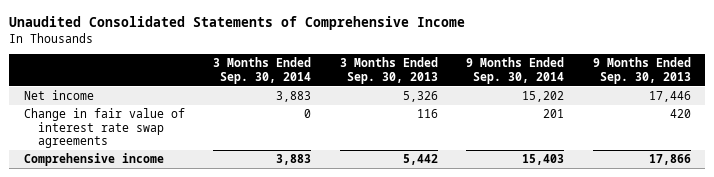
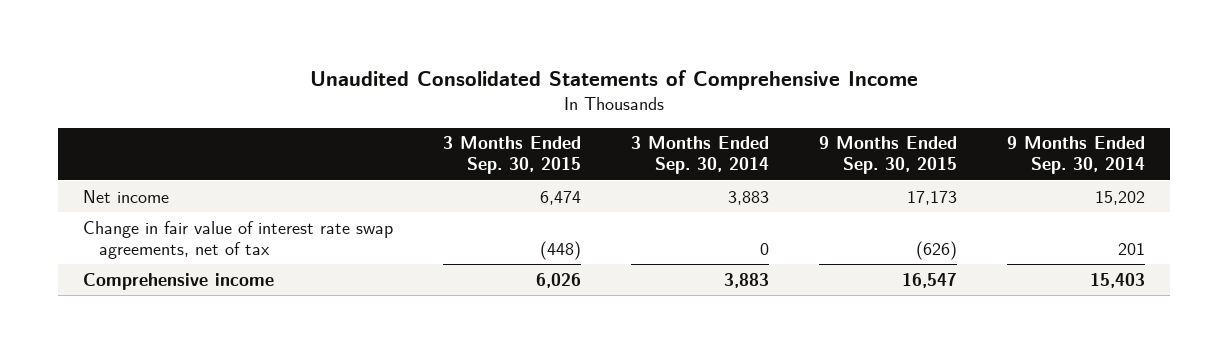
[339,57,438,84] 3 Months Ended Sep. 30, 2013 -> none
[592,57,691,84] 9 Months Ended Sep. 30, 2013 -> none
none -> [443,136,582,175] 3 Months Ended Sep. 30, 2015
none -> [819,136,958,175] 9 Months Ended Sep. 30, 2015
[23,107,185,149] Change in fair value of interest rate swap agreements -> [83,220,394,259] Change in fair value of interest rate swap agreements, net of tax

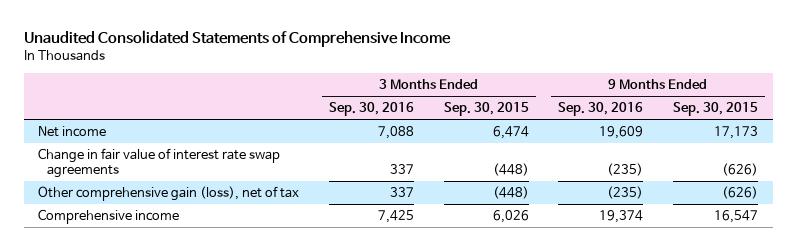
[631,136,770,175] 3 Months Ended Sep. 30, 2014 -> none
[1007,136,1146,175] 9 Months Ended Sep. 30, 2014 -> none
none -> [329,102,415,117] Sep. 30, 2016
none -> [558,102,644,117] Sep. 30, 2016
[83,220,394,259] Change in fair value of interest rate swap agreements, net of tax -> [38,148,281,178] Change in fair value of interest rate swap agreements
none -> [38,186,300,202] Other comprehensive gain (loss), net of tax

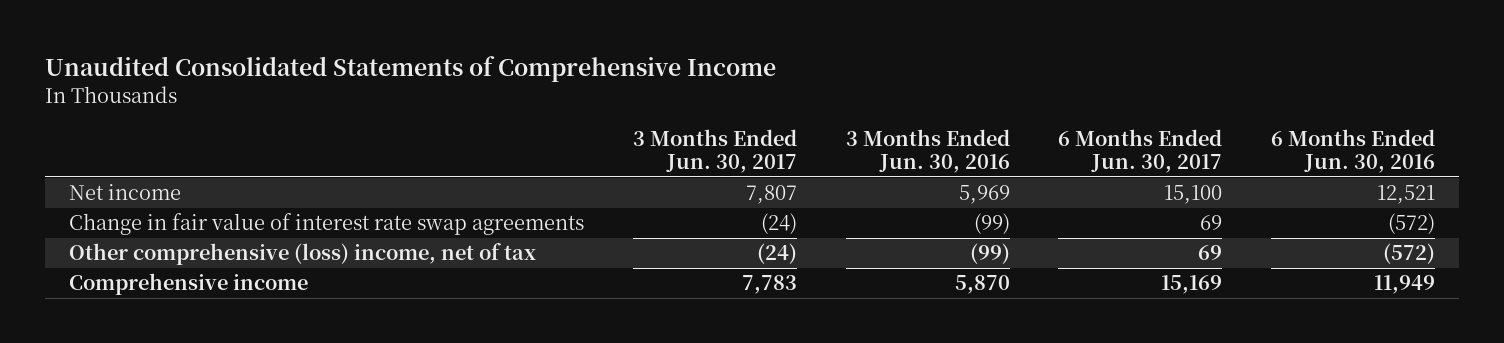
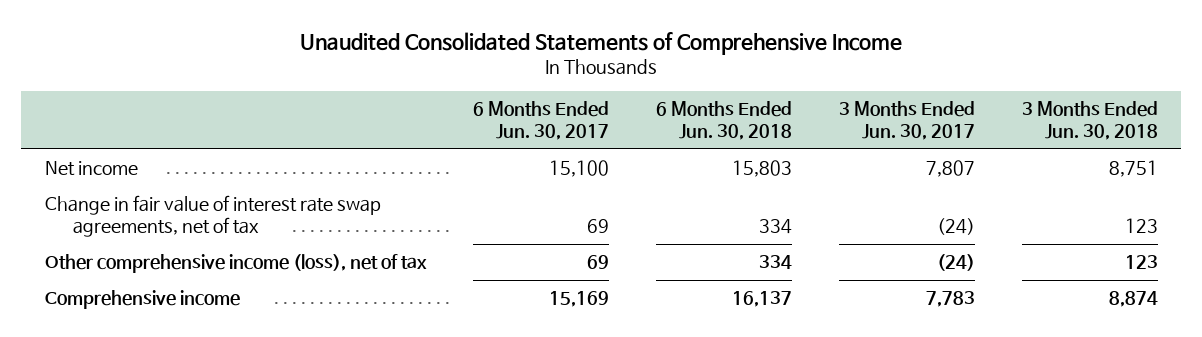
[845,128,1010,174] 3 Months Ended Jun. 30, 2016 -> none
[1270,128,1435,174] 6 Months Ended Jun. 30, 2016 -> none
none -> [656,101,793,141] 6 Months Ended Jun. 30, 2018
none -> [1021,101,1158,141] 3 Months Ended Jun. 30, 2018
[69,213,585,236] Change in fair value of interest rate swap agreements -> [44,195,381,238] Change in fair value of interest rate swap agreements, net of tax
[69,243,537,266] Other comprehensive (loss) income, net of tax -> [44,254,427,274] Other comprehensive income (loss), net of tax

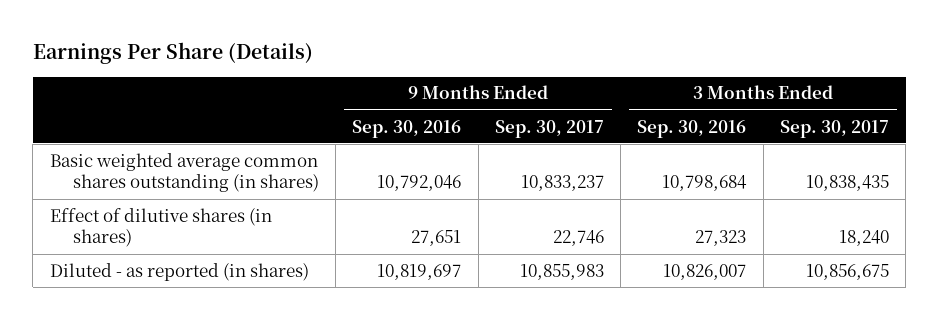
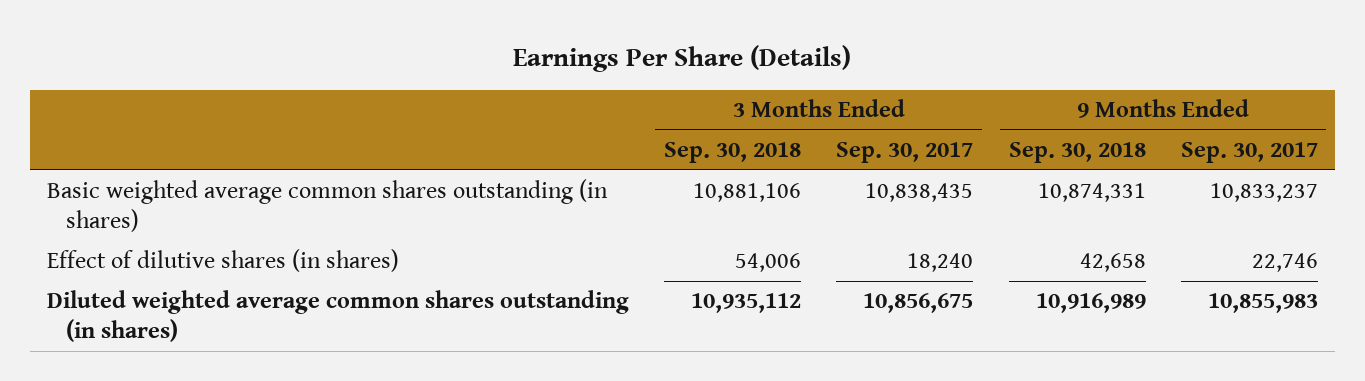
[352,119,462,138] Sep. 30, 2016 -> none
[637,119,747,138] Sep. 30, 2016 -> none
none -> [664,141,802,163] Sep. 30, 2018
none -> [1008,141,1146,163] Sep. 30, 2018
[49,262,309,281] Diluted - as reported (in shares) -> [47,290,630,343] Diluted weighted average common shares outstanding (in shares)

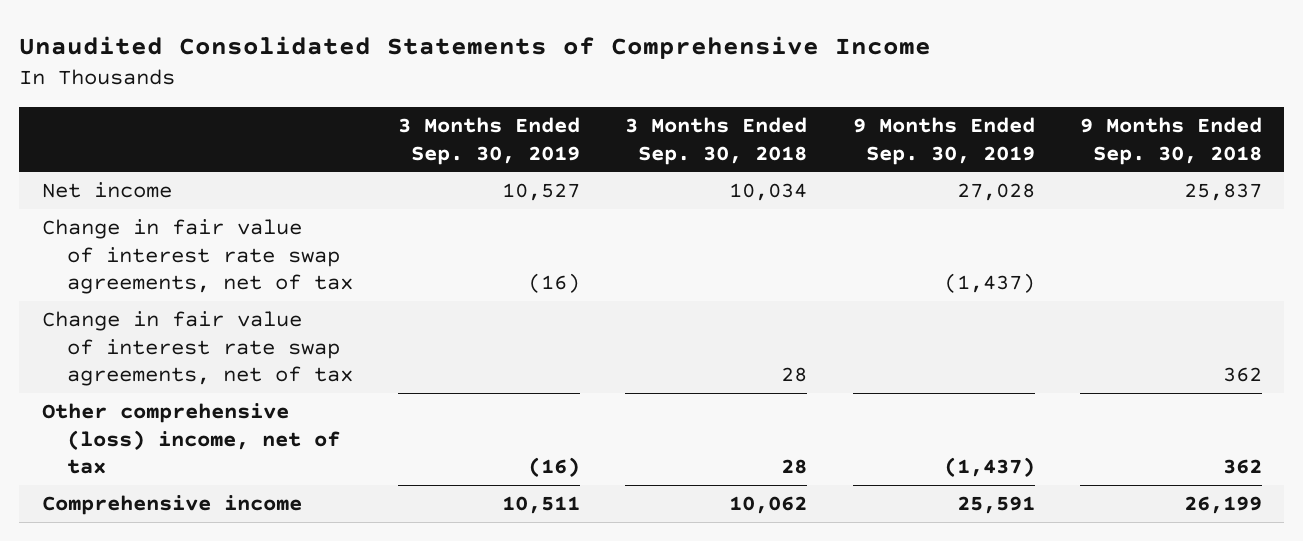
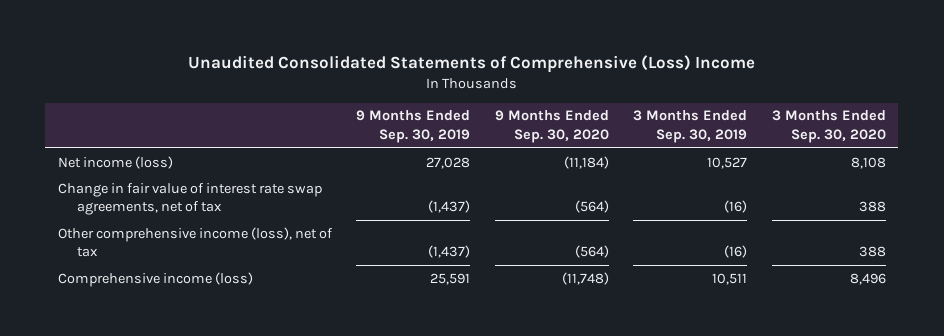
[18,35,931,59] Unaudited Consolidated Statements of Comprehensive Income -> [187,55,755,74] Unaudited Consolidated Statements of Comprehensive (Loss) Income
[625,117,808,165] 3 Months Ended Sep. 30, 2018 -> none
[1079,117,1262,165] 9 Months Ended Sep. 30, 2018 -> none
none -> [494,110,609,144] 9 Months Ended Sep. 30, 2020
none -> [772,110,887,144] 3 Months Ended Sep. 30, 2020
[41,182,172,199] Net income -> [57,155,173,169] Net income (loss)
[41,311,353,387] Change in fair value of interest rate swap agreements, net of tax -> none
[41,403,340,475] Other comprehensive (loss) income, net of tax -> [57,226,333,258] Other comprehensive income (loss), net of tax
[41,495,302,516] Comprehensive income -> [57,271,253,287] Comprehensive income (loss)

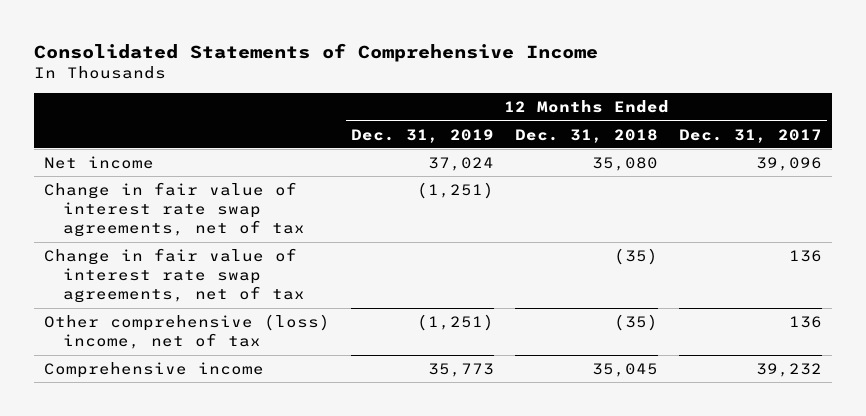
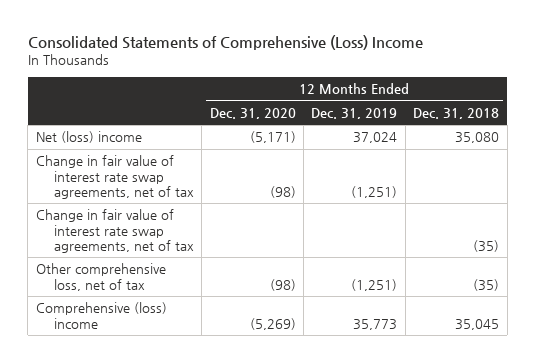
[33,42,598,62] Consolidated Statements of Comprehensive Income -> [27,35,423,51] Consolidated Statements of Comprehensive (Loss) Income
[678,128,822,143] Dec. 31, 2017 -> none
none -> [209,107,296,119] Dec. 31, 2020
[44,155,155,169] Net income -> [35,131,142,144] Net (loss) income
[44,313,331,350] Other comprehensive (loss) income, net of tax -> [35,263,166,291] Other comprehensive loss, net of tax
[44,361,265,378] Comprehensive income -> [35,302,167,329] Comprehensive (loss) income

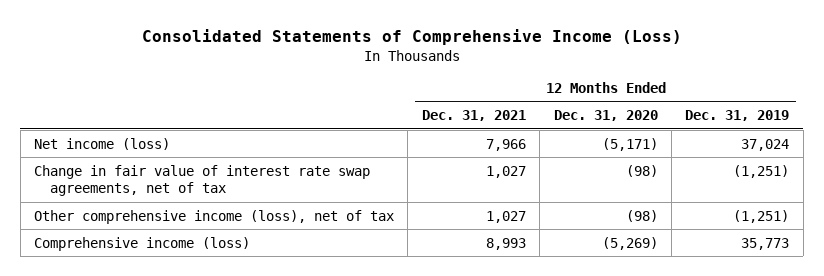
[27,35,423,51] Consolidated Statements of Comprehensive (Loss) Income -> [141,28,682,45] Consolidated Statements of Comprehensive Income (Loss)
[413,107,500,119] Dec. 31, 2018 -> none
none -> [421,110,526,122] Dec. 31, 2021
[35,131,142,144] Net (loss) income -> [34,137,171,150] Net income (loss)
[35,209,194,254] Change in fair value of interest rate swap agreements, net of tax -> none
[35,263,166,291] Other comprehensive loss, net of tax -> [34,209,395,224] Other comprehensive income (loss), net of tax
[35,302,167,329] Comprehensive (loss) income -> [34,236,251,251] Comprehensive income (loss)

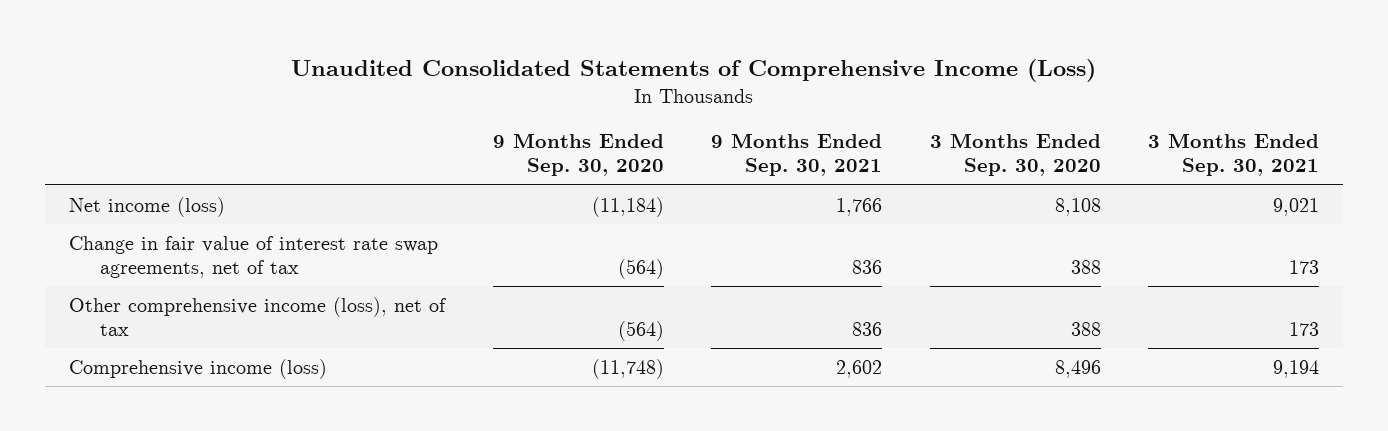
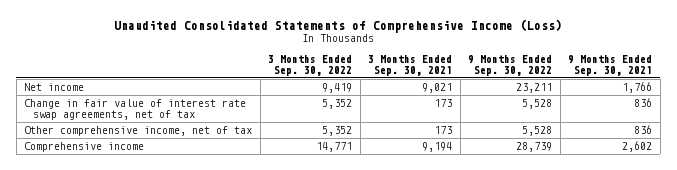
[492,133,664,177] 9 Months Ended Sep. 30, 2020 -> none
[929,133,1101,177] 3 Months Ended Sep. 30, 2020 -> none
none -> [268,55,353,76] 3 Months Ended Sep. 30, 2022
none -> [468,55,553,76] 9 Months Ended Sep. 30, 2022
[69,196,226,217] Net income (loss) -> [24,83,85,92] Net income
[69,296,448,336] Other comprehensive income (loss), net of tax -> [24,126,253,137] Other comprehensive income, net of tax
[69,358,328,379] Comprehensive income (loss) -> [24,142,145,153] Comprehensive income

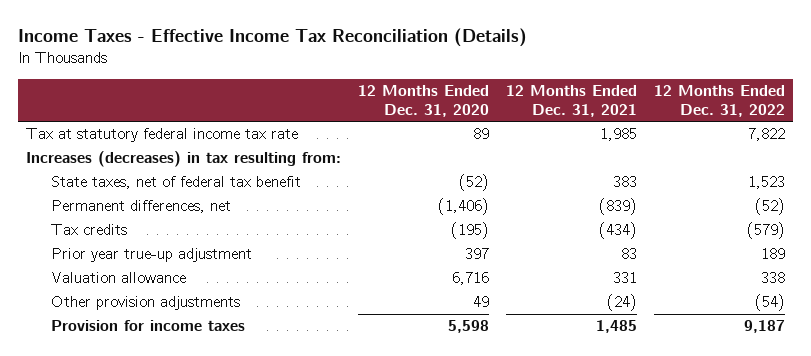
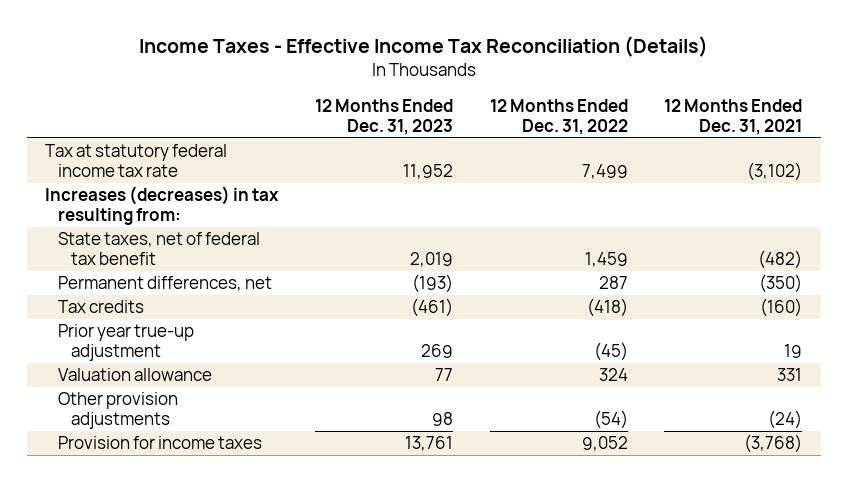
[358,84,490,117] 12 Months Ended Dec. 31, 2020 -> none
none -> [314,99,453,135] 12 Months Ended Dec. 31, 2023
[599,128,637,142] 1,985 -> [747,162,803,182] (3,102)
[747,128,785,142] 7,822 -> [581,164,628,180] 7,499
[612,176,637,188] 383 -> [758,250,803,270] (482)
[747,176,785,190] 1,523 -> [584,252,628,268] 1,459
[598,198,637,216] (839) -> [759,274,803,294] (350)
[754,198,785,216] (52) -> [598,276,628,290] 287
[598,222,637,240] (434) -> [760,298,803,318] (160)
[746,222,785,240] (579) -> [586,298,628,318] (418)
[620,248,637,260] 83 -> [784,344,803,359] 19
[760,248,785,260] 189 -> [593,342,628,362] (45)
[760,272,785,284] 338 -> [598,368,628,382] 324
[595,320,637,334] 1,485 -> [744,434,803,454] (3,768)
[743,320,785,334] 9,187 -> [581,436,628,452] 9,052

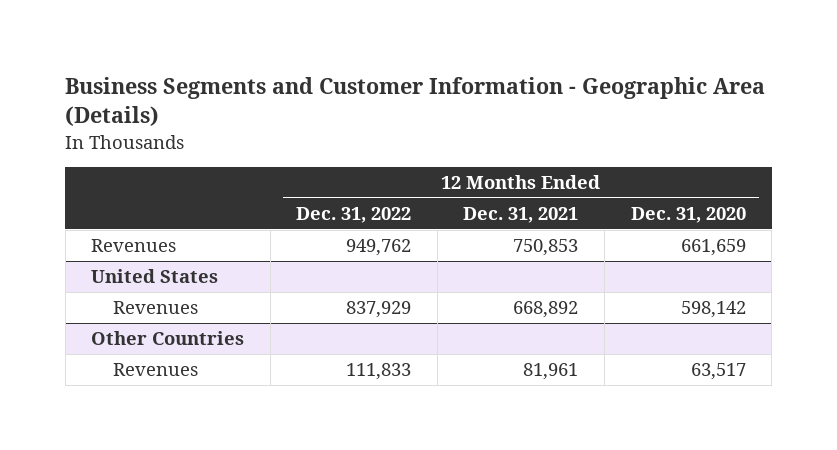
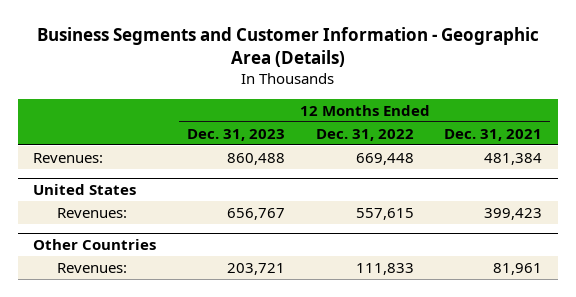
[630,207,746,224] Dec. 31, 2020 -> none
none -> [187,128,286,141] Dec. 31, 2023
[91,239,177,253] Revenues -> [33,152,104,163] Revenues:
[346,239,412,257] 949,762 -> [355,152,414,165] 669,448
[513,239,579,257] 750,853 -> [484,152,543,165] 481,384
[113,301,199,315] Revenues -> [57,207,128,218] Revenues:
[346,301,412,319] 837,929 -> [355,207,414,220] 557,615
[513,301,579,319] 668,892 -> [484,207,543,220] 399,423
[113,363,199,377] Revenues -> [57,262,128,273] Revenues:

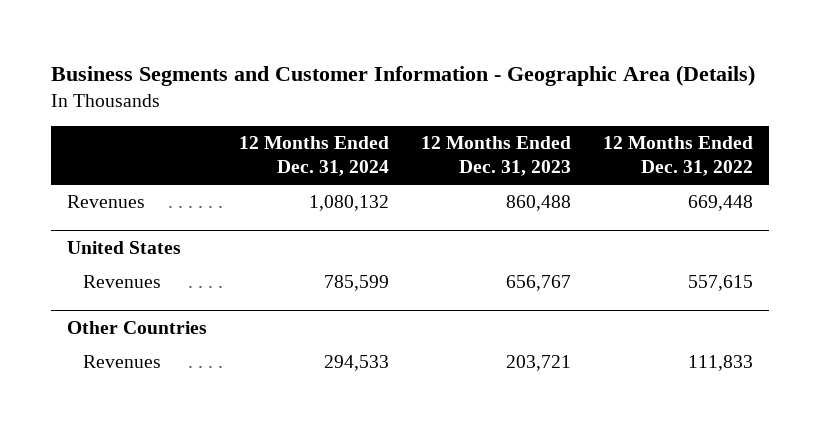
[444,128,543,141] Dec. 31, 2021 -> none
none -> [239,136,390,177] 12 Months Ended Dec. 31, 2024
[33,152,104,163] Revenues: -> [66,195,145,209] Revenues
[57,207,128,218] Revenues: -> [82,275,161,289] Revenues
[57,262,128,273] Revenues: -> [82,355,161,369] Revenues

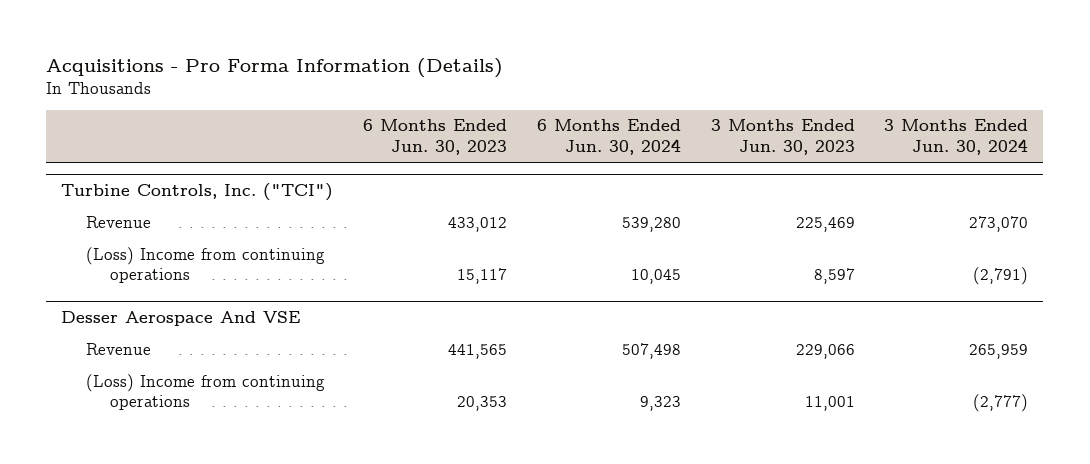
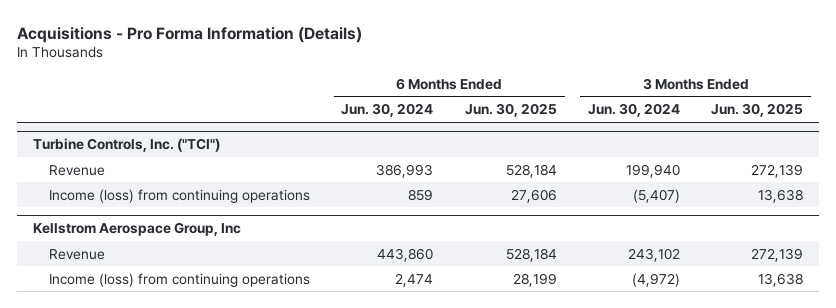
[363,119,508,156] 6 Months Ended Jun. 30, 2023 -> none
[710,119,855,156] 3 Months Ended Jun. 30, 2023 -> none
none -> [464,103,557,118] Jun. 30, 2025
none -> [711,103,804,118] Jun. 30, 2025
[61,310,301,326] Desser Aerospace And VSE -> none
[621,216,681,232] 539,280 -> [376,163,434,178] 386,993
[969,215,1029,232] 273,070 -> [625,163,680,178] 199,940
[85,246,325,284] (Loss) Income from continuing operations -> [49,188,311,203] Income (loss) from continuing operations
[630,269,681,285] 10,045 -> [408,188,434,201] 859
[973,267,1029,286] (2,791) -> [632,188,680,203] (5,407)
none -> [32,222,241,237] Kellstrom Aerospace Group, Inc
[621,342,681,359] 507,498 -> [377,247,434,262] 443,860
[969,343,1029,359] 265,959 -> [627,247,680,262] 243,102
[85,373,325,411] (Loss) Income from continuing operations -> [49,272,311,287] Income (loss) from continuing operations
[639,396,681,412] 9,323 -> [395,272,434,287] 2,474
[973,394,1029,413] (2,777) -> [631,272,680,287] (4,972)

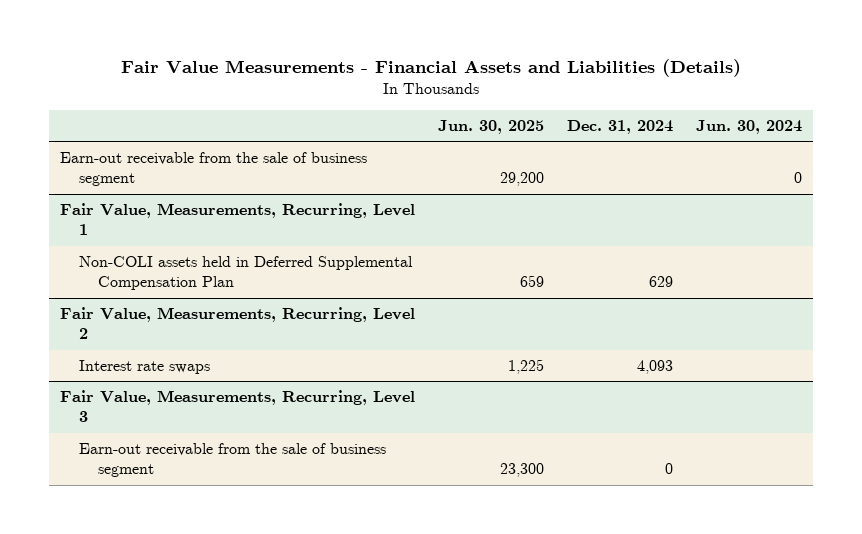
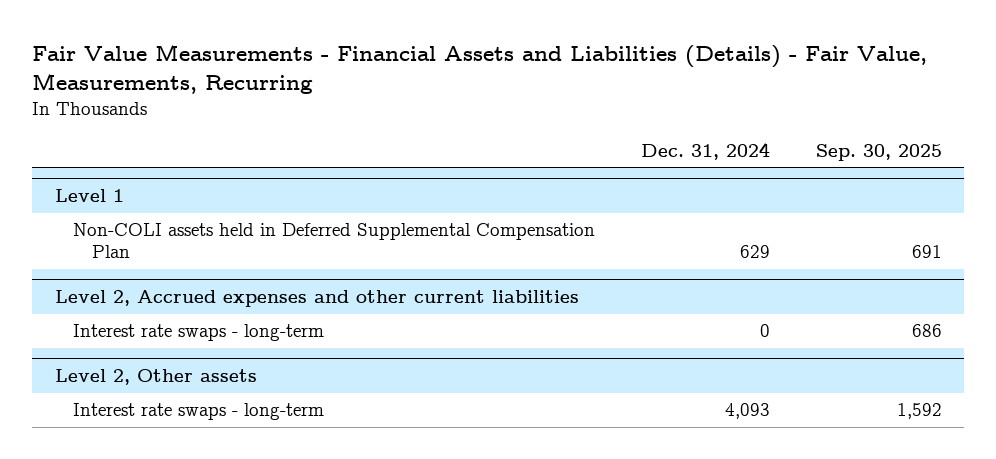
[120,58,741,77] Fair Value Measurements - Financial Assets and Liabilities (Details) -> [32,43,928,94] Fair Value Measurements - Financial Assets and Liabilities (Details) - Fair Value, Measurements, Recurring
[437,119,544,134] Jun. 30, 2025 -> none
[695,119,802,134] Jun. 30, 2024 -> none
none -> [815,143,942,161] Sep. 30, 2025
[60,152,368,187] Earn-out receivable from the sale of business segment -> none
[60,203,416,236] Fair Value, Measurements, Recurring, Level 1 -> none
none -> [54,189,124,203] Level 1
[60,307,416,340] Fair Value, Measurements, Recurring, Level 2 -> none
[60,390,416,423] Fair Value, Measurements, Recurring, Level 3 -> none
[79,443,387,478] Earn-out receivable from the sale of business segment -> none
none -> [54,290,579,308] Level 2, Accrued expenses and other current liabilities
[79,360,211,375] Interest rate swaps -> [73,324,325,342] Interest rate swaps - long-term
[636,360,673,375] 4,093 -> [760,324,771,338] 0
none -> [54,369,257,386] Level 2, Other assets
none -> [73,403,325,421] Interest rate swaps - long-term

